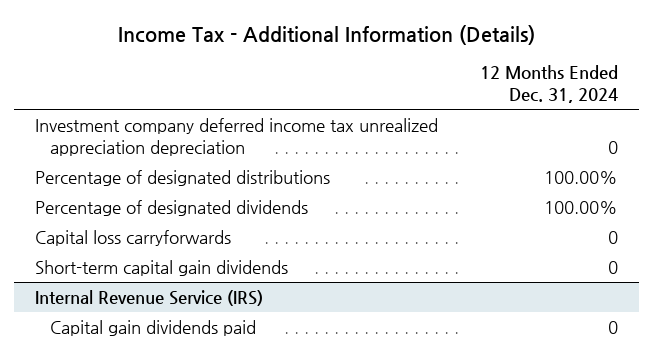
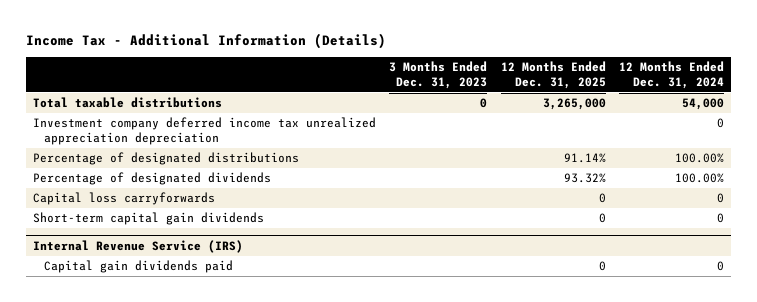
none -> [389,60,488,89] 3 Months Ended Dec. 31, 2023
none -> [500,60,606,89] 12 Months Ended Dec. 31, 2025
none -> [32,97,222,109] Total taxable distributions

